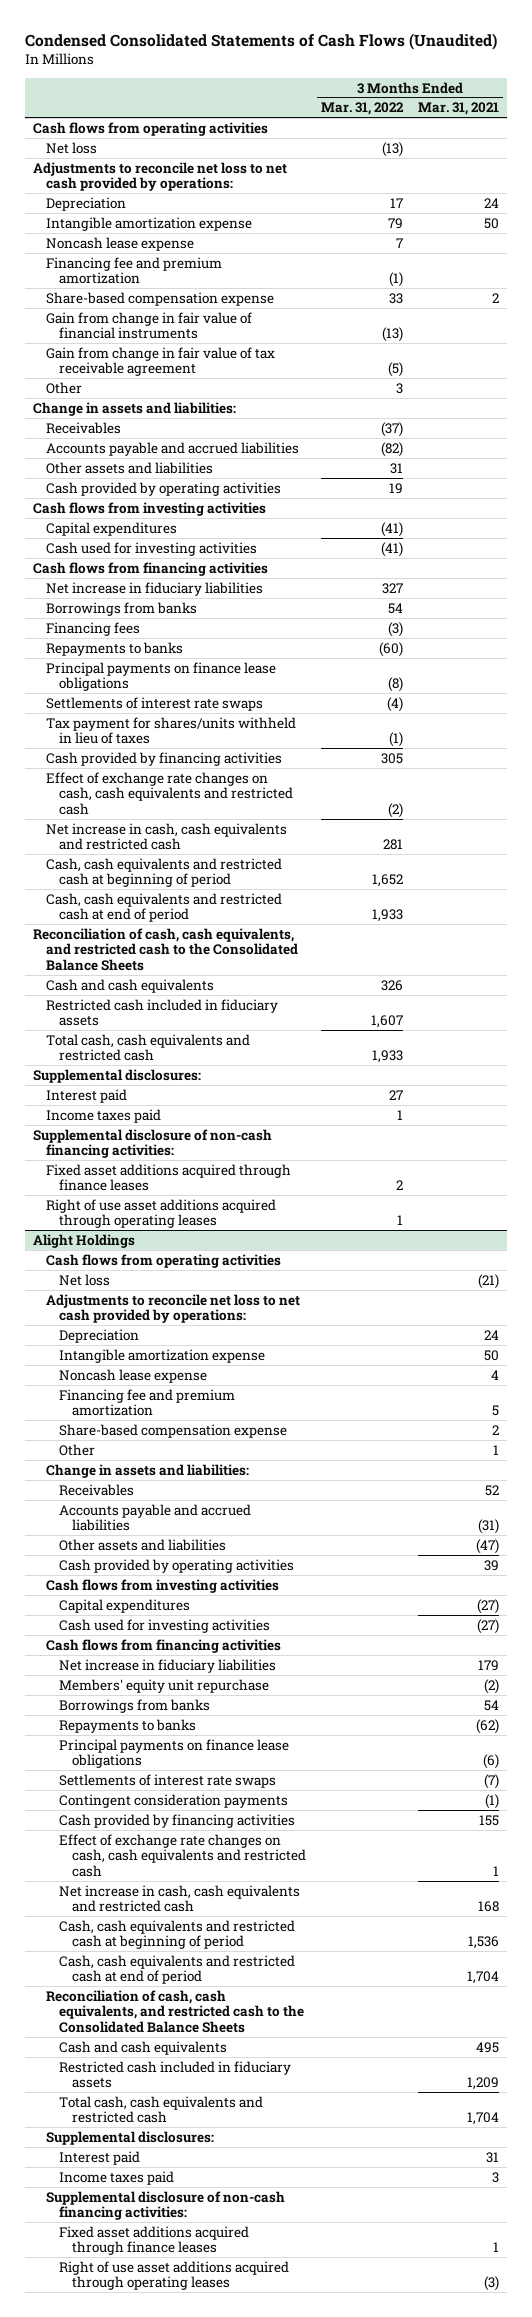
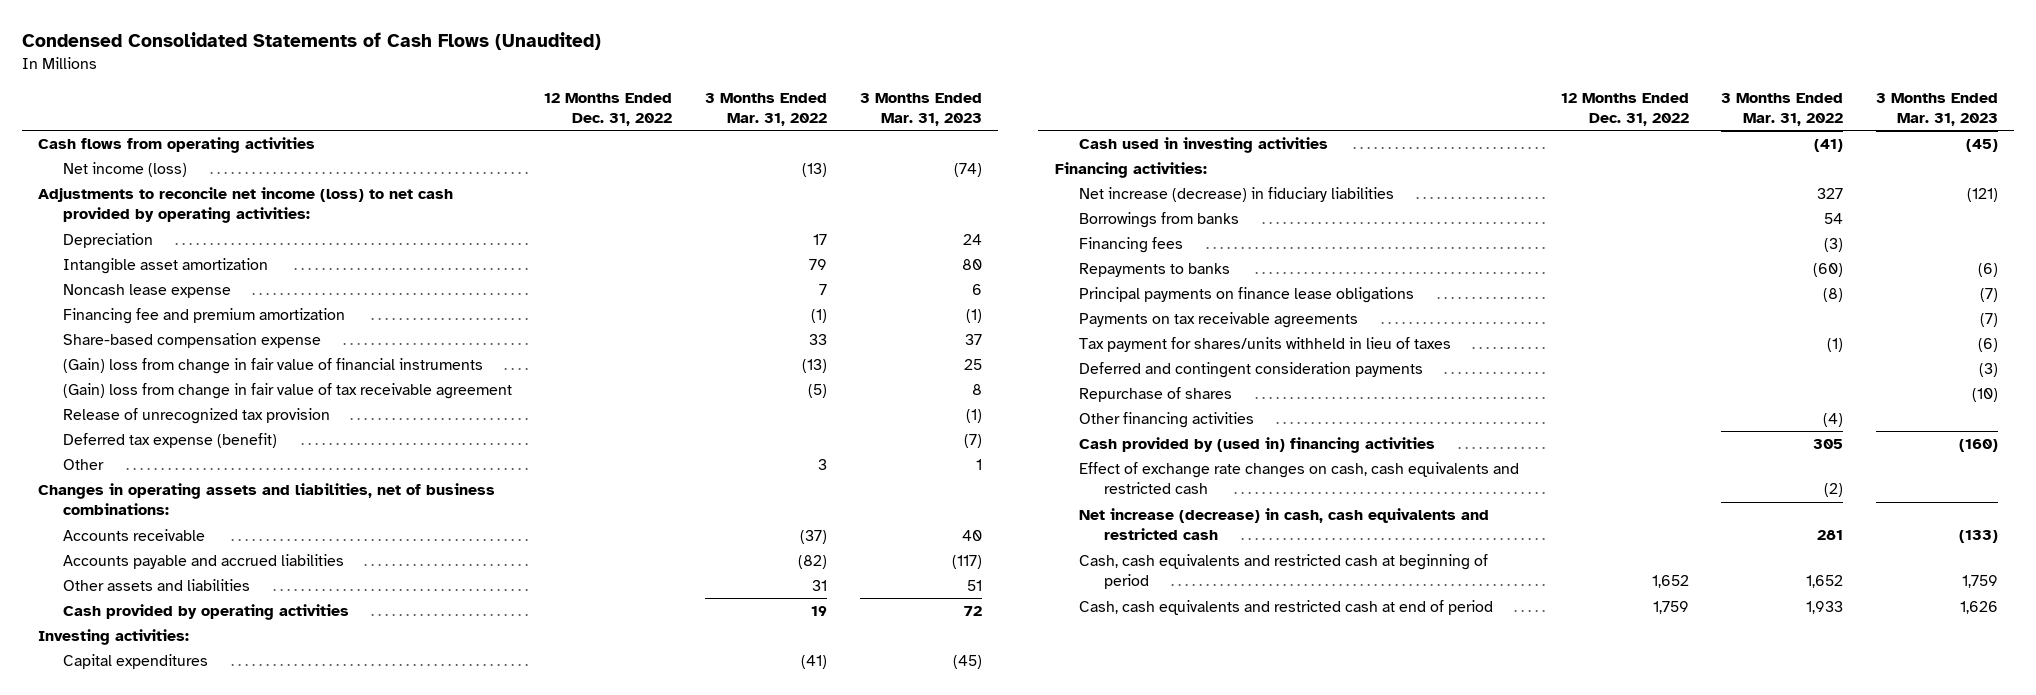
[418,102,500,116] Mar. 31, 2021 -> none
none -> [544,93,673,127] 12 Months Ended Dec. 31, 2022
none -> [859,93,982,127] 3 Months Ended Mar. 31, 2023
[45,141,97,154] Net loss -> [62,162,187,178] Net income (loss)
[32,161,287,192] Adjustments to reconcile net loss to net cash provided by operations: -> [38,187,454,224] Adjustments to reconcile net income (loss) to net cash provided by operating activities:
[45,216,252,231] Intangible amortization expense -> [62,258,268,275] Intangible asset amortization
[45,311,252,340] Gain from change in fair value of financial instruments -> [62,358,483,375] (Gain) loss from change in fair value of financial instruments
[45,346,275,377] Gain from change in fair value of tax receivable agreement -> [62,383,512,400] (Gain) loss from change in fair value of tax receivable agreement
none -> [62,408,330,425] Release of unrecognized tax provision
none -> [62,433,277,449] Deferred tax expense (benefit)
[45,421,121,434] Receivables -> none
[32,401,236,416] Change in assets and liabilities: -> [38,483,496,516] Changes in operating assets and liabilities, net of business combinations:
none -> [62,529,205,542] Accounts receivable
[32,501,266,516] Cash flows from investing activities -> [38,629,190,646] Investing activities:
[45,541,257,556] Cash used for investing activities -> [1079,137,1329,154] Cash used in investing activities
[32,561,268,576] Cash flows from financing activities -> [1054,162,1207,179] Financing activities:
[45,581,263,596] Net increase in fiduciary liabilities -> [1079,187,1395,203] Net increase (decrease) in fiduciary liabilities
[45,696,263,711] Settlements of interest rate swaps -> none
none -> [1079,312,1359,329] Payments on tax receivable agreements
none -> [1079,362,1424,379] Deferred and contingent consideration payments
none -> [1079,387,1233,403] Repurchase of shares
none -> [1079,412,1255,429] Other financing activities
[45,751,282,766] Cash provided by financing activities -> [1079,437,1436,454] Cash provided by (used in) financing activities
[45,822,287,851] Net increase in cash, cash equivalents and restricted cash -> [1079,508,1490,541] Net increase (decrease) in cash, cash equivalents and restricted cash
[32,927,298,972] Reconciliation of cash, cash equivalents, and restricted cash to the Consolidated Balance Sheets -> none
[45,978,214,993] Cash and cash equivalents -> none
[45,998,278,1027] Restricted cash included in fiduciary assets -> none
[45,1033,250,1062] Total cash, cash equivalents and restricted cash -> none
[32,1068,201,1083] Supplemental disclosures: -> none
[45,1088,127,1103] Interest paid -> none
[45,1108,161,1123] Income taxes paid -> none
[32,1128,272,1159] Supplemental disclosure of non-cash financing activities: -> none
[45,1163,291,1192] Fixed asset additions acquired through finance leases -> none
[45,1198,276,1229] Right of use asset additions acquired through operating leases -> none
[32,1233,135,1248] Alight Holdings -> none
[45,1253,281,1268] Cash flows from operating activities -> none
[58,1273,110,1286] Net loss -> none
[45,1293,300,1324] Adjustments to reconcile net loss to net cash provided by operations: -> none
[58,1328,139,1343] Depreciation -> none
[58,1348,265,1363] Intangible amortization expense -> none
[58,1368,207,1383] Noncash lease expense -> none
[58,1388,235,1417] Financing fee and premium amortization -> none
[58,1423,287,1438] Share-based compensation expense -> none
[58,1443,95,1456] Other -> none
[45,1463,249,1478] Change in assets and liabilities: -> none
[58,1483,134,1496] Receivables -> none
[58,1503,251,1532] Accounts payable and accrued liabilities -> none
[58,1538,226,1551] Other assets and liabilities -> none
[58,1558,294,1573] Cash provided by operating activities -> none
[45,1578,279,1593] Cash flows from investing activities -> none
[58,1598,190,1613] Capital expenditures -> none
[58,1618,270,1633] Cash used for investing activities -> none
[45,1638,281,1653] Cash flows from financing activities -> none
[58,1658,276,1673] Net increase in fiduciary liabilities -> none
[58,1678,269,1693] Members' equity unit repurchase -> none
[58,1698,210,1713] Borrowings from banks -> none
[58,1718,196,1733] Repayments to banks -> none
[58,1738,289,1769] Principal payments on finance lease obligations -> none
[58,1773,276,1788] Settlements of interest rate swaps -> none
[58,1793,288,1808] Contingent consideration payments -> none
[58,1813,295,1828] Cash provided by financing activities -> none
[58,1833,306,1878] Effect of exchange rate changes on cash, cash equivalents and restricted cash -> none
[58,1884,300,1913] Net increase in cash, cash equivalents and restricted cash -> none
[58,1919,295,1950] Cash, cash equivalents and restricted cash at beginning of period -> none
[58,1954,295,1985] Cash, cash equivalents and restricted cash at end of period -> none
[45,1989,304,2034] Reconciliation of cash, cash equivalents, and restricted cash to the Consolidated Balance Sheets -> none
[58,2040,227,2055] Cash and cash equivalents -> none
[58,2060,291,2089] Restricted cash included in fiduciary assets -> none
[58,2095,263,2124] Total cash, cash equivalents and restricted cash -> none
[45,2130,214,2145] Supplemental disclosures: -> none
[58,2150,140,2165] Interest paid -> none
[58,2170,174,2185] Income taxes paid -> none
[45,2190,285,2221] Supplemental disclosure of non-cash financing activities: -> none
[58,2225,249,2256] Fixed asset additions acquired through finance leases -> none
[58,2260,289,2291] Right of use asset additions acquired through operating leases -> none

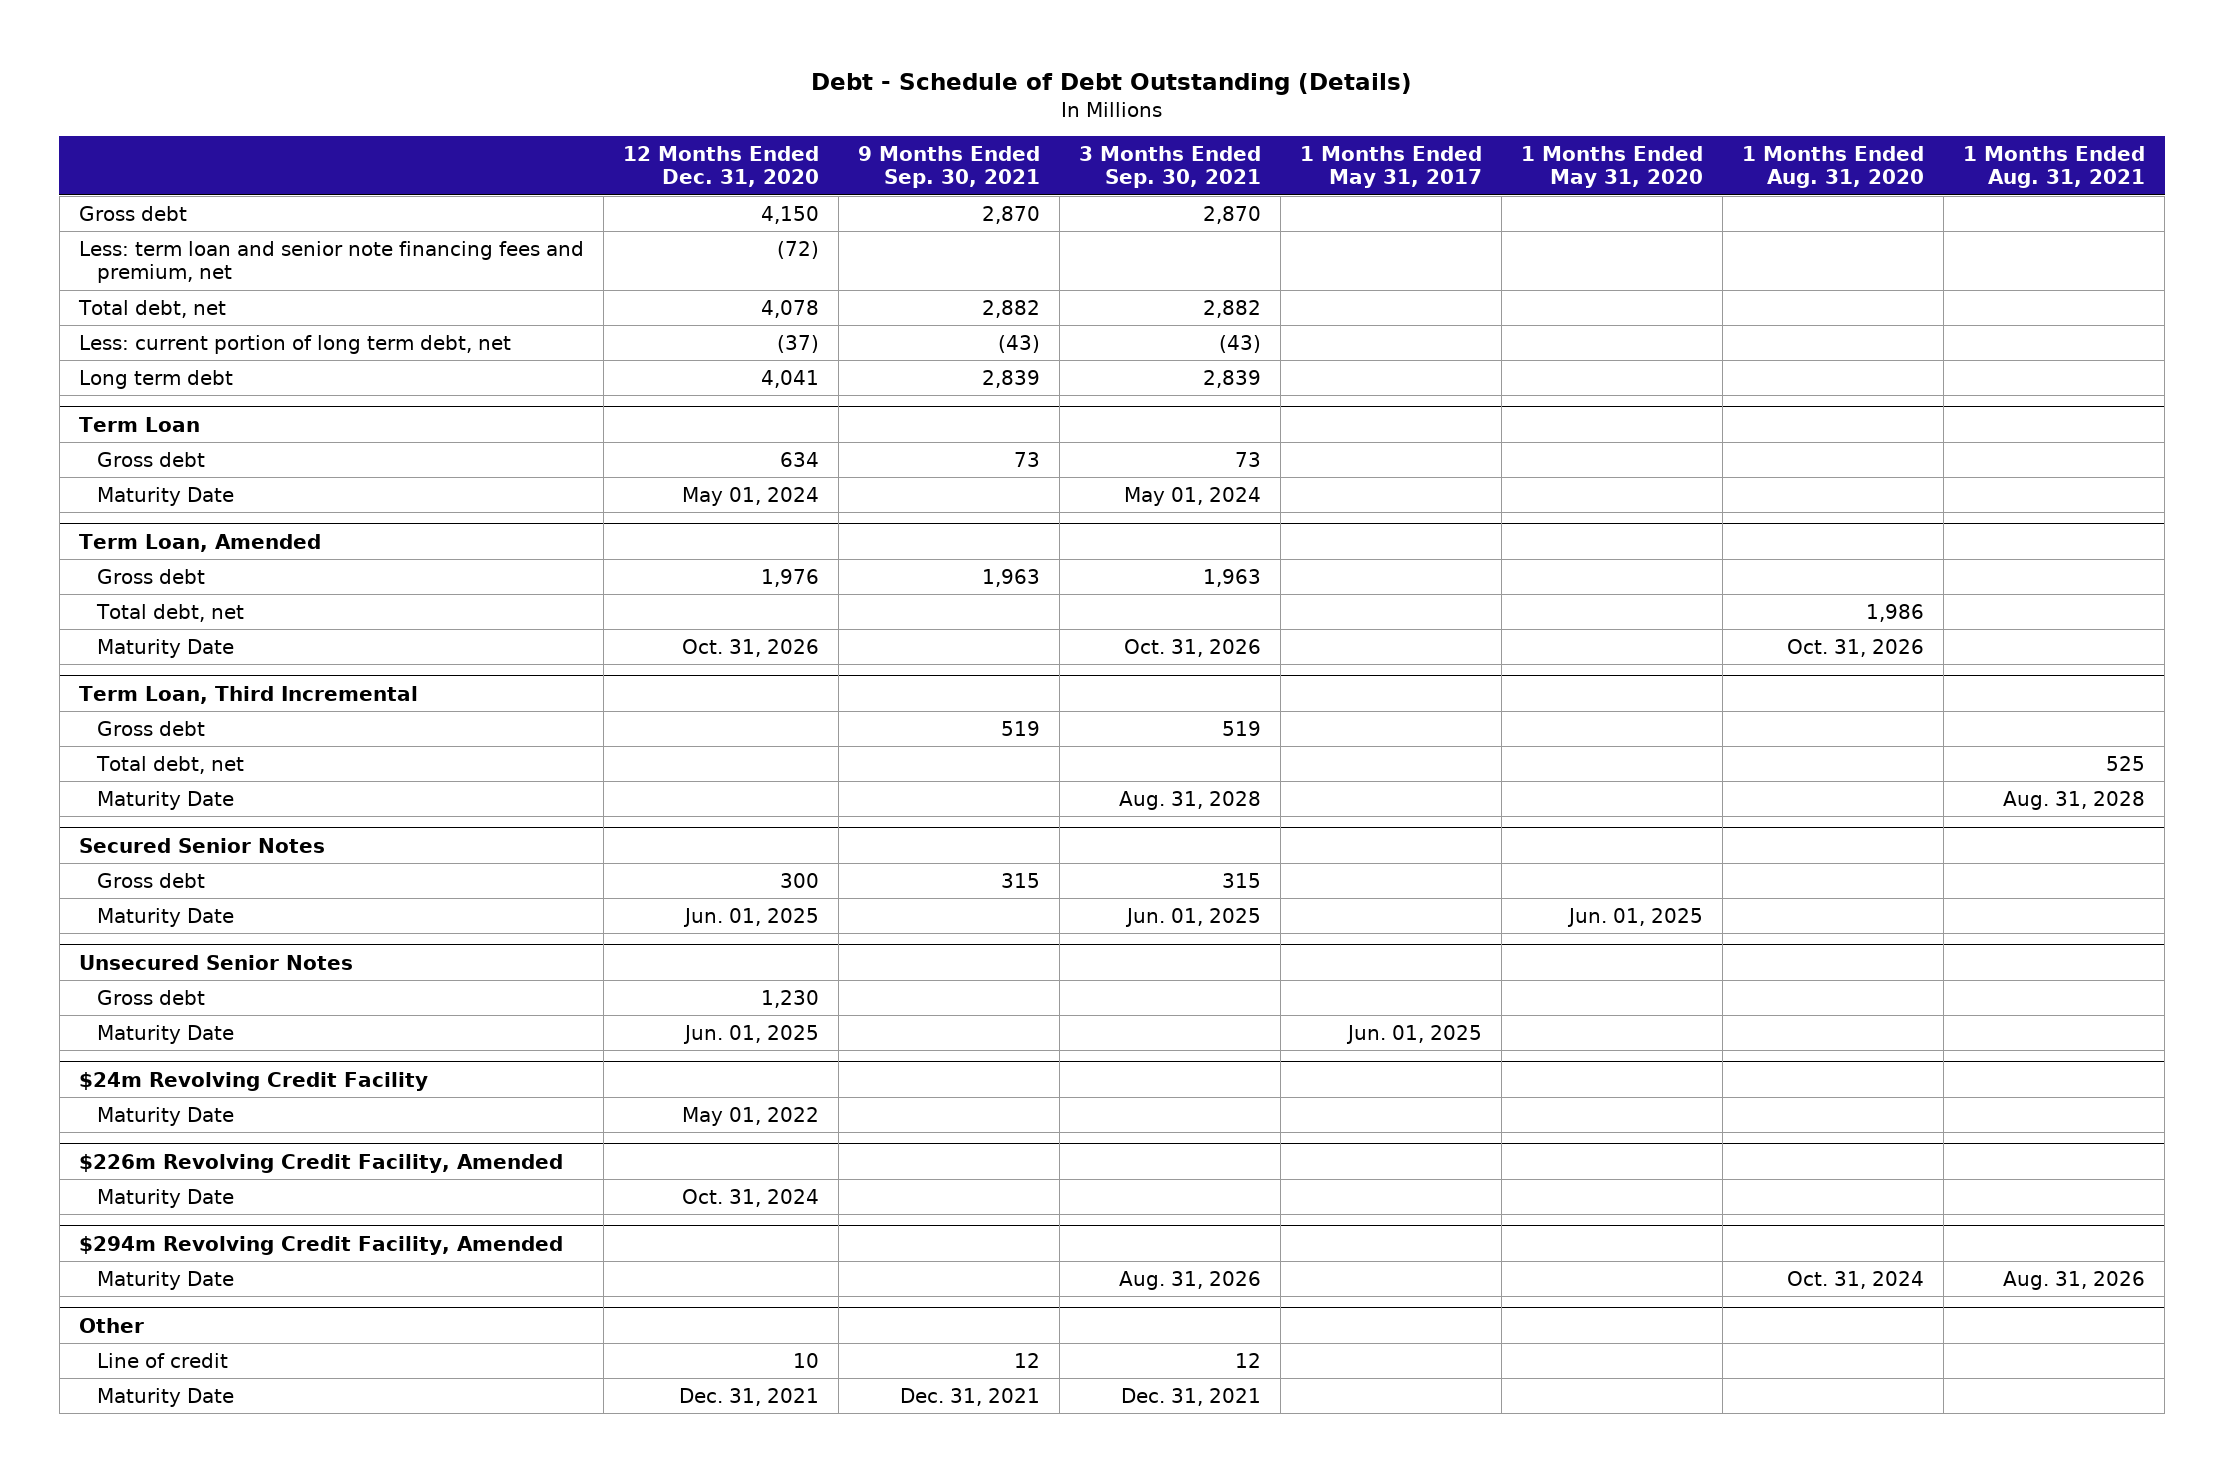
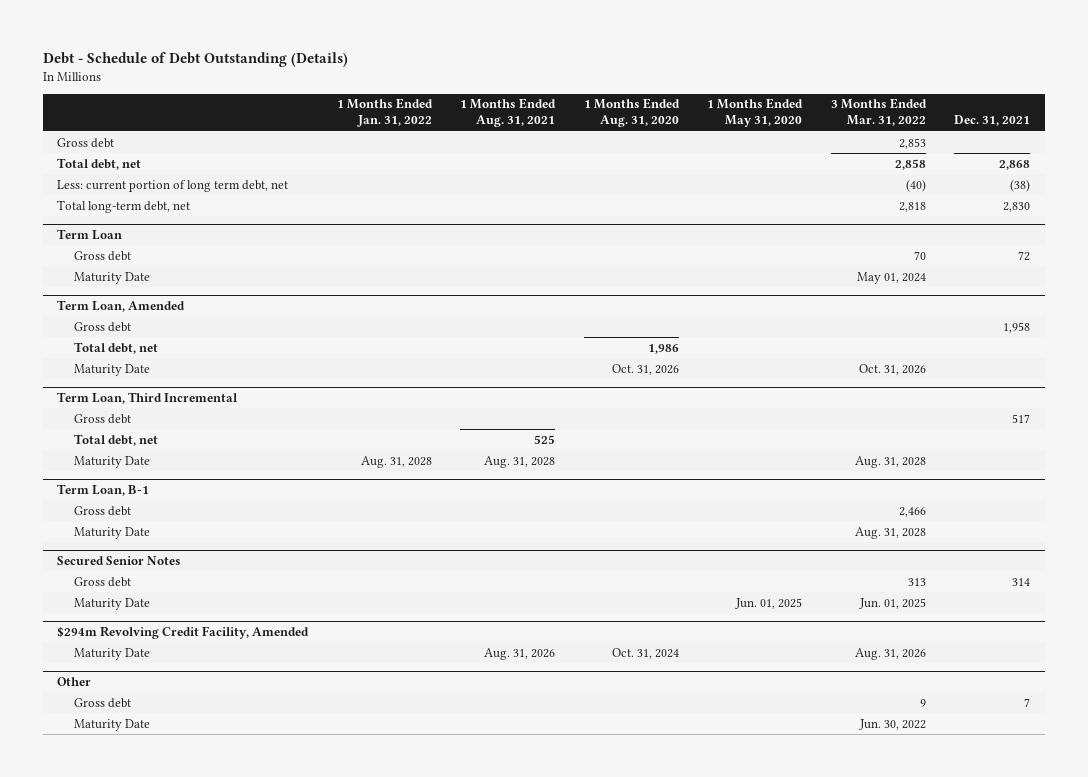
[622,146,819,188] 12 Months Ended Dec. 31, 2020 -> none
[857,146,1040,189] 9 Months Ended Sep. 30, 2021 -> none
[1078,146,1261,189] 3 Months Ended Sep. 30, 2021 -> none
[1299,146,1482,189] 1 Months Ended May 31, 2017 -> none
none -> [336,98,433,128] 1 Months Ended Jan. 31, 2022
none -> [830,98,927,127] 3 Months Ended Mar. 31, 2022
none -> [954,115,1031,127] Dec. 31, 2021
[78,240,584,284] Less: term loan and senior note financing fees and premium, net -> none
[78,369,233,389] Long term debt -> [57,199,191,213] Total long-term debt, net
none -> [57,483,150,496] Term Loan, B-1
none -> [74,505,132,516] Gross debt
none -> [74,526,151,539] Maturity Date
[78,954,353,970] Unsecured Senior Notes -> none
[97,989,206,1005] Gross debt -> none
[97,1024,235,1044] Maturity Date -> none
[78,1071,428,1091] $24m Revolving Credit Facility -> none
[97,1106,235,1126] Maturity Date -> none
[78,1153,563,1173] $226m Revolving Credit Facility, Amended -> none
[97,1188,235,1208] Maturity Date -> none
[97,1352,229,1368] Line of credit -> none
none -> [74,697,132,708] Gross debt

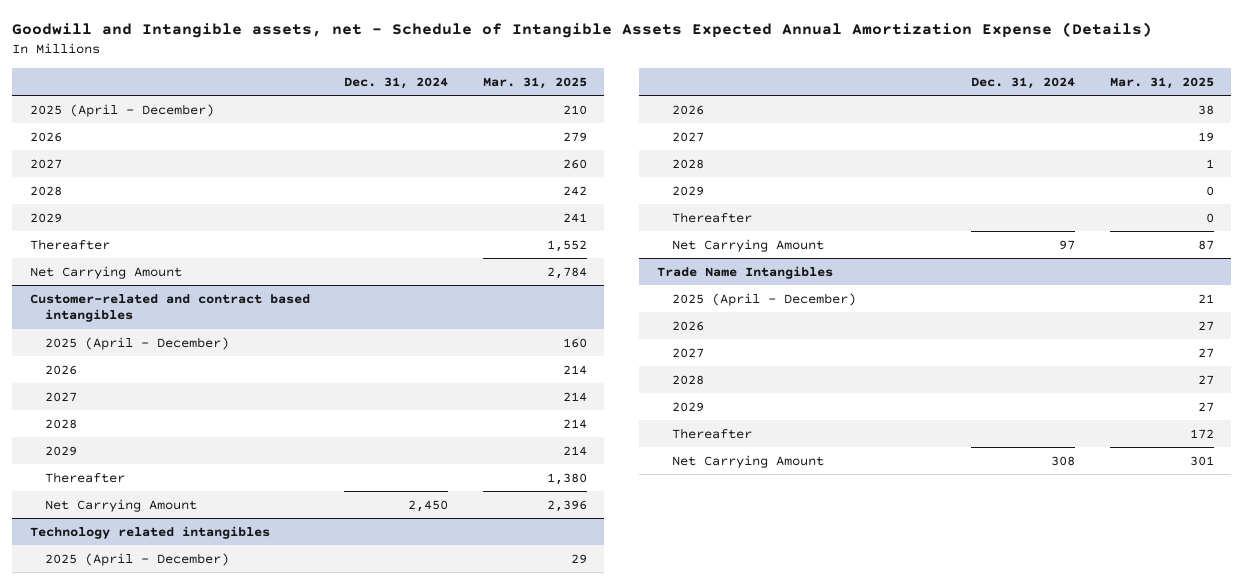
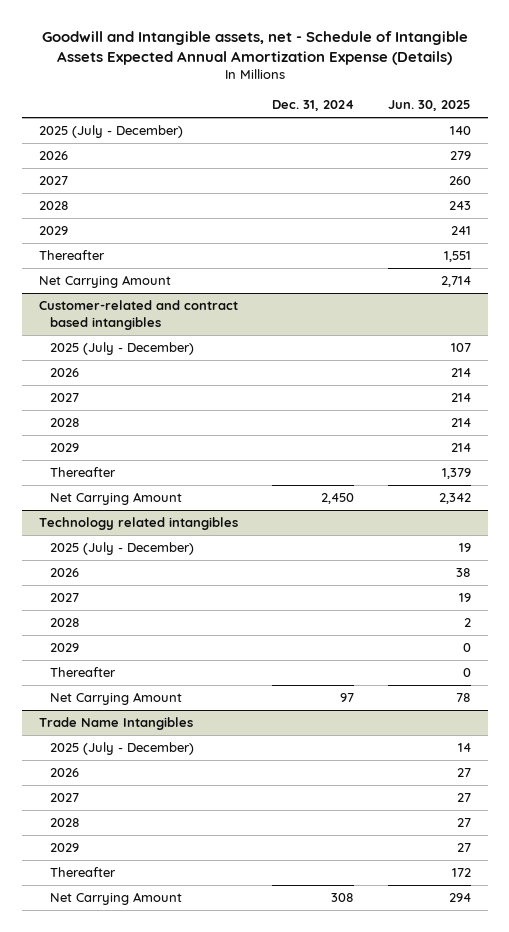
[482,76,587,89] Mar. 31, 2025 -> none
none -> [387,100,471,112] Jun. 30, 2025
[29,103,214,117] 2025 (April - December) -> [38,125,183,139] 2025 (July - December)
[45,336,230,350] 2025 (April - December) -> [50,342,195,356] 2025 (July - December)
[45,552,230,566] 2025 (April - December) -> [50,542,195,556] 2025 (July - December)
[672,292,857,306] 2025 (April - December) -> [50,742,195,756] 2025 (July - December)

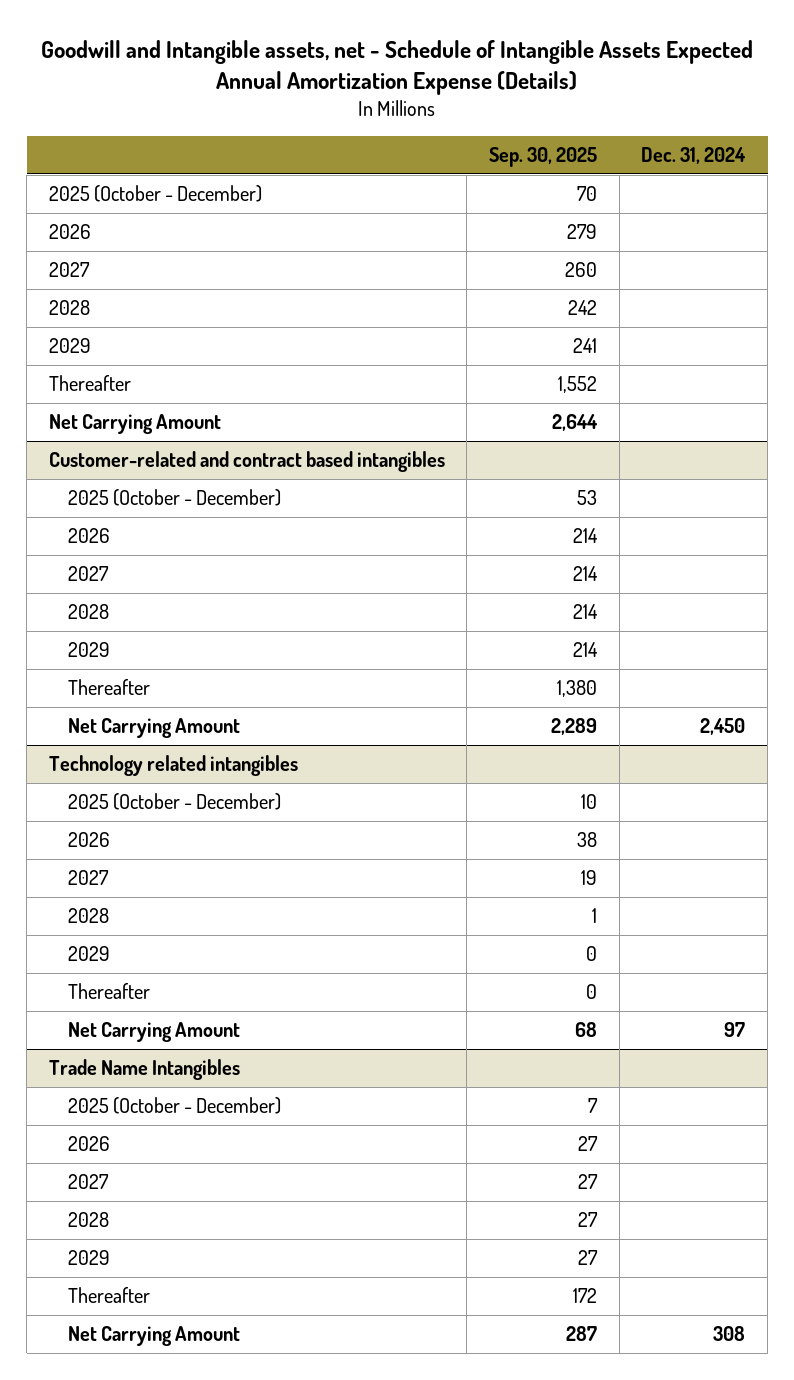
[387,100,471,112] Jun. 30, 2025 -> none
none -> [489,146,598,167] Sep. 30, 2025
[38,125,183,139] 2025 (July - December) -> [48,185,262,203] 2025 (October - December)
[50,342,195,356] 2025 (July - December) -> [68,489,282,507] 2025 (October - December)
[50,542,195,556] 2025 (July - December) -> [68,793,282,811] 2025 (October - December)
[50,742,195,756] 2025 (July - December) -> [68,1097,282,1115] 2025 (October - December)

